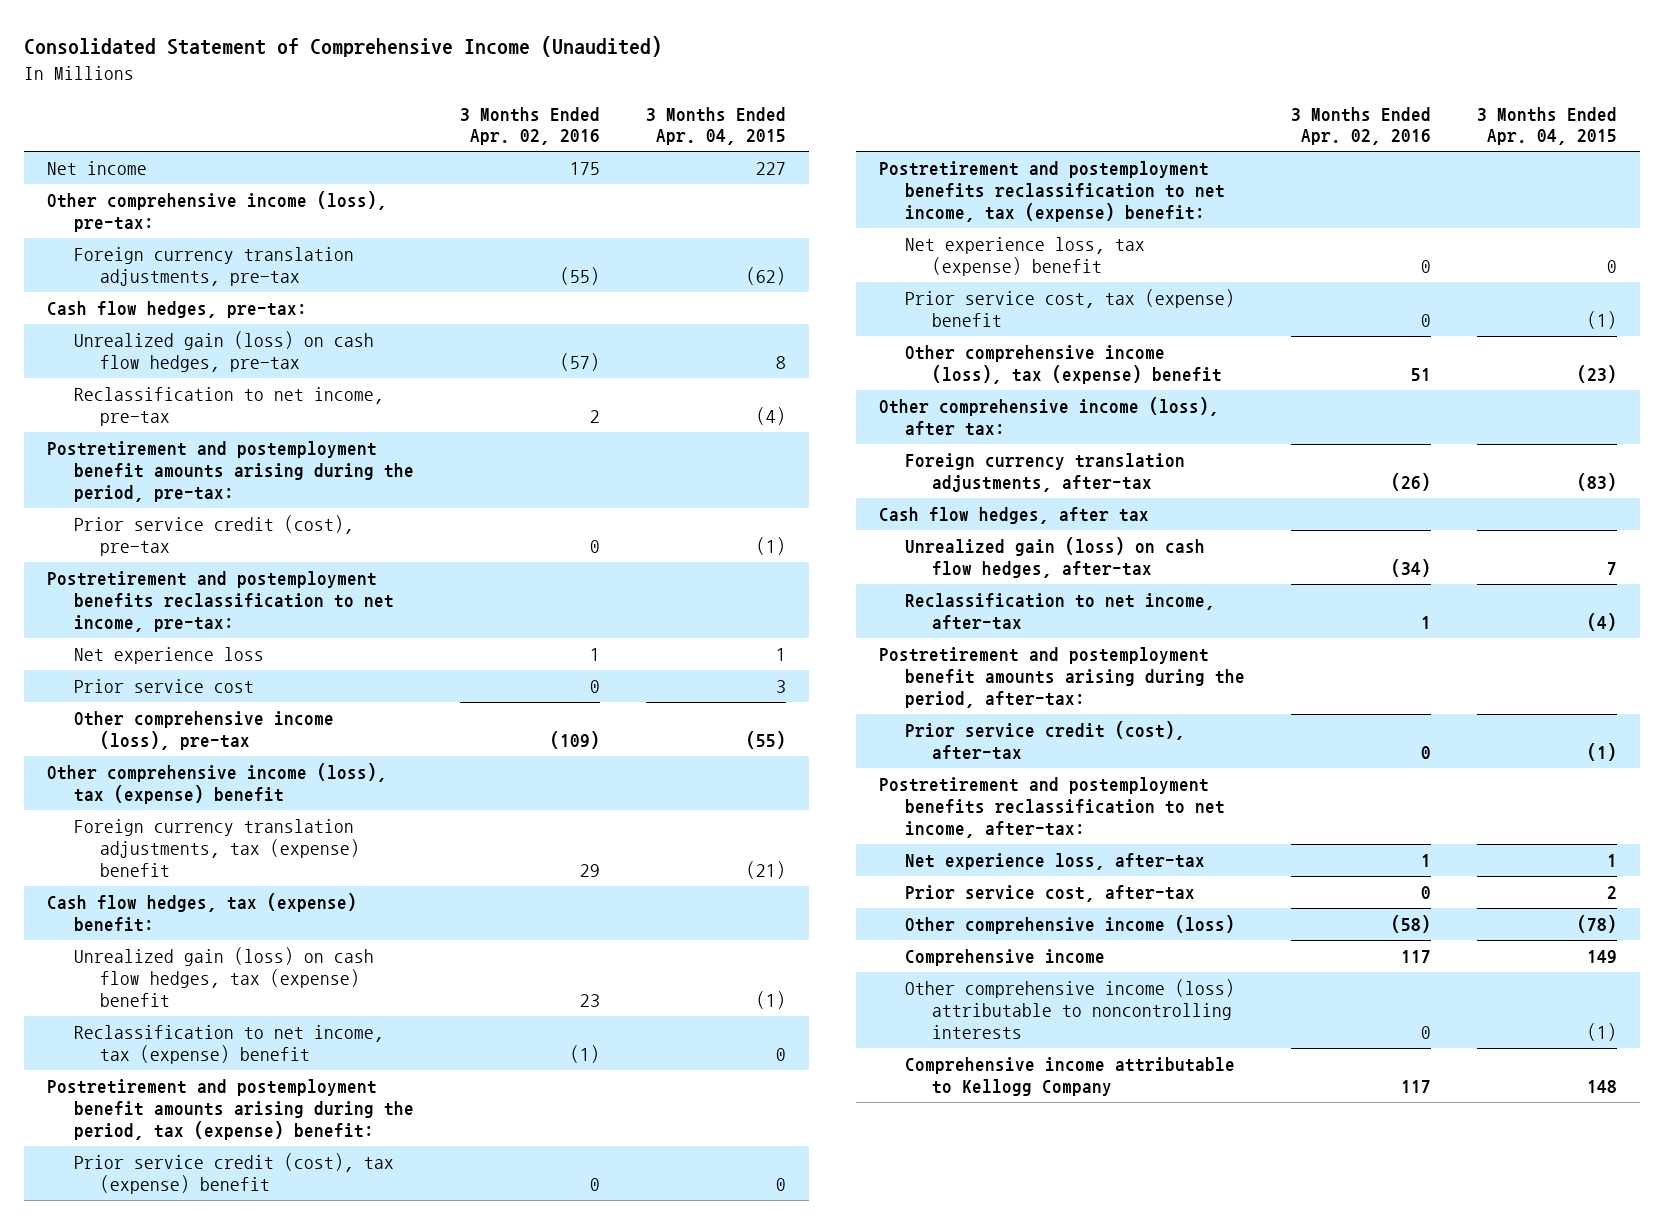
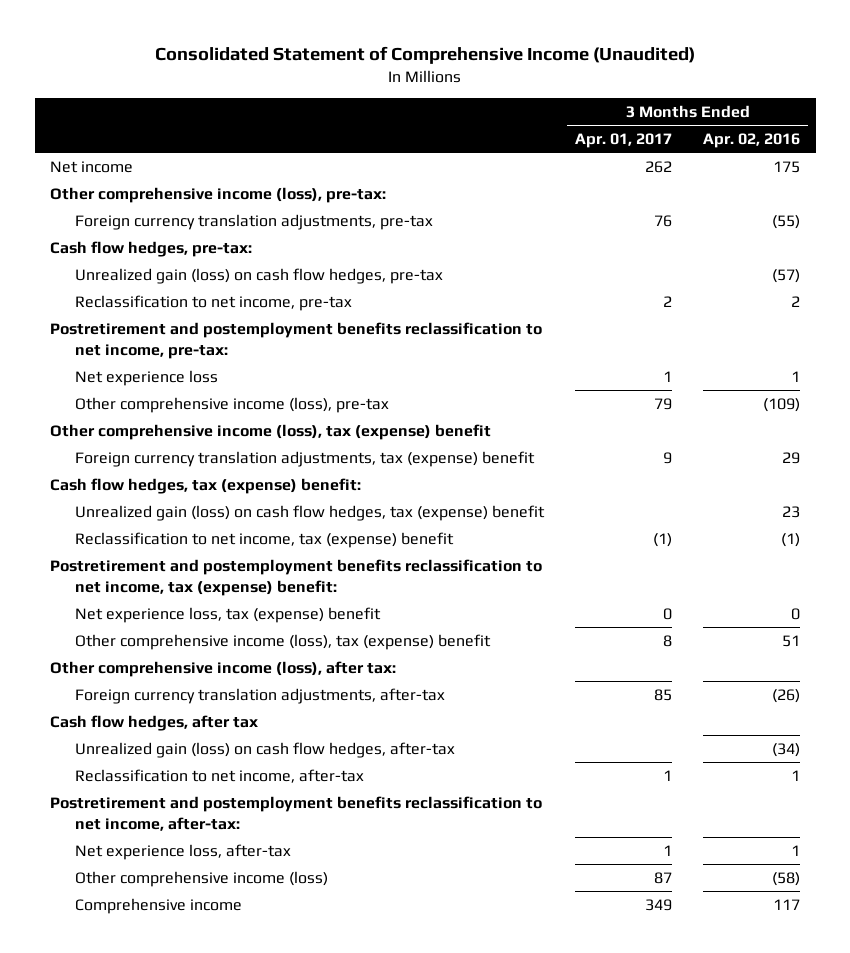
[645,106,786,146] 3 Months Ended Apr. 04, 2015 -> none
none -> [575,132,673,148] Apr. 01, 2017
[47,441,414,502] Postretirement and postemployment benefit amounts arising during the period, pre-tax: -> none
[73,515,354,556] Prior service credit (cost), pre-tax -> none
[73,679,254,694] Prior service cost -> none
[47,1079,414,1140] Postretirement and postemployment benefit amounts arising during the period, tax (expense) benefit: -> none
[73,1153,394,1194] Prior service credit (cost), tax (expense) benefit -> none
[905,289,1236,327] Prior service cost, tax (expense) benefit -> none
[878,647,1246,708] Postretirement and postemployment benefit amounts arising during the period, after-tax: -> none
[905,721,1186,760] Prior service credit (cost), after-tax -> none
[905,885,1196,903] Prior service cost, after-tax -> none
[905,979,1236,1039] Other comprehensive income (loss) attributable to noncontrolling interests -> none
[905,1057,1236,1096] Comprehensive income attributable to Kellogg Company -> none

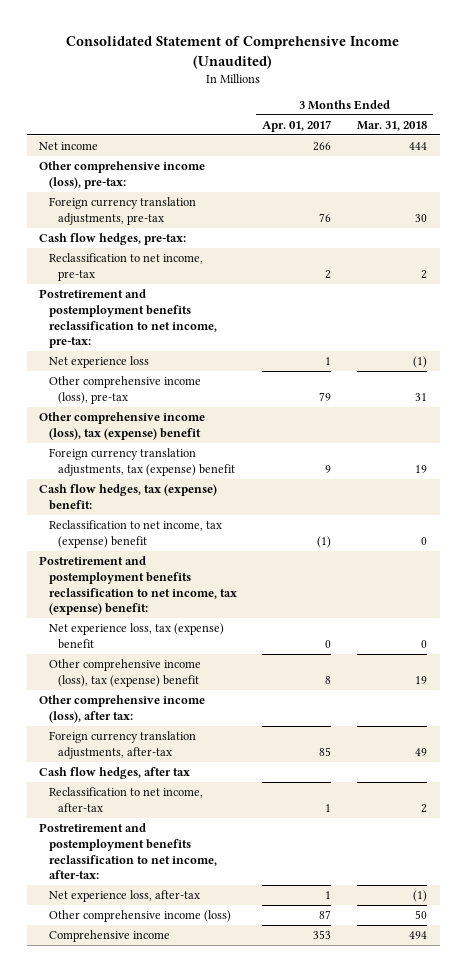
[703,132,801,148] Apr. 02, 2016 -> none
none -> [356,120,427,131] Mar. 31, 2018
[645,160,673,173] 262 -> [313,141,332,151] 266
[75,267,444,284] Unrealized gain (loss) on cash flow hedges, pre-tax -> none
[75,504,546,521] Unrealized gain (loss) on cash flow hedges, tax (expense) benefit -> none
[75,741,456,758] Unrealized gain (loss) on cash flow hedges, after-tax -> none
[645,898,673,911] 349 -> [313,929,332,939] 353

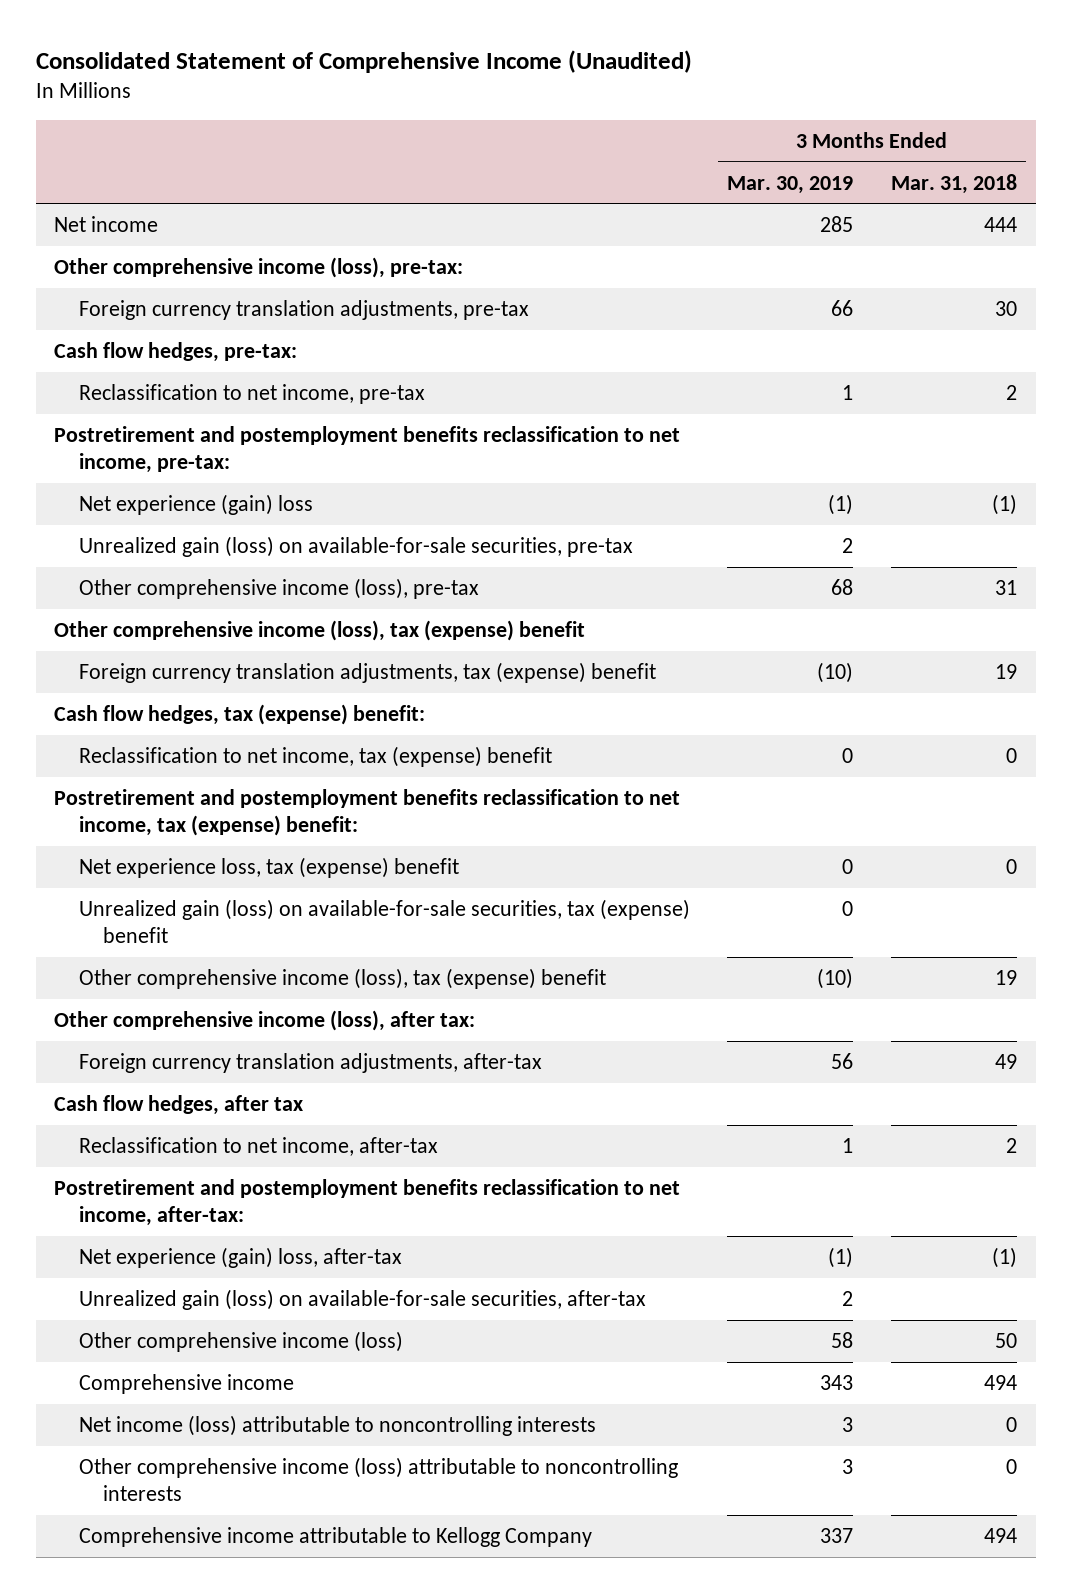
[262,119,332,132] Apr. 01, 2017 -> none
none -> [727,175,854,194] Mar. 30, 2019
[48,355,149,368] Net experience loss -> [78,493,313,515] Net experience (gain) loss
none -> [78,535,633,557] Unrealized gain (loss) on available-for-sale securities, pre-tax
none -> [78,898,690,944] Unrealized gain (loss) on available-for-sale securities, tax (expense) benefit
[48,889,200,902] Net experience loss, after-tax -> [78,1246,402,1268] Net experience (gain) loss, after-tax
none -> [78,1288,646,1310] Unrealized gain (loss) on available-for-sale securities, after-tax
none -> [78,1414,596,1436] Net income (loss) attributable to noncontrolling interests
none -> [78,1456,678,1502] Other comprehensive income (loss) attributable to noncontrolling interests
none -> [78,1526,592,1547] Comprehensive income attributable to Kellogg Company

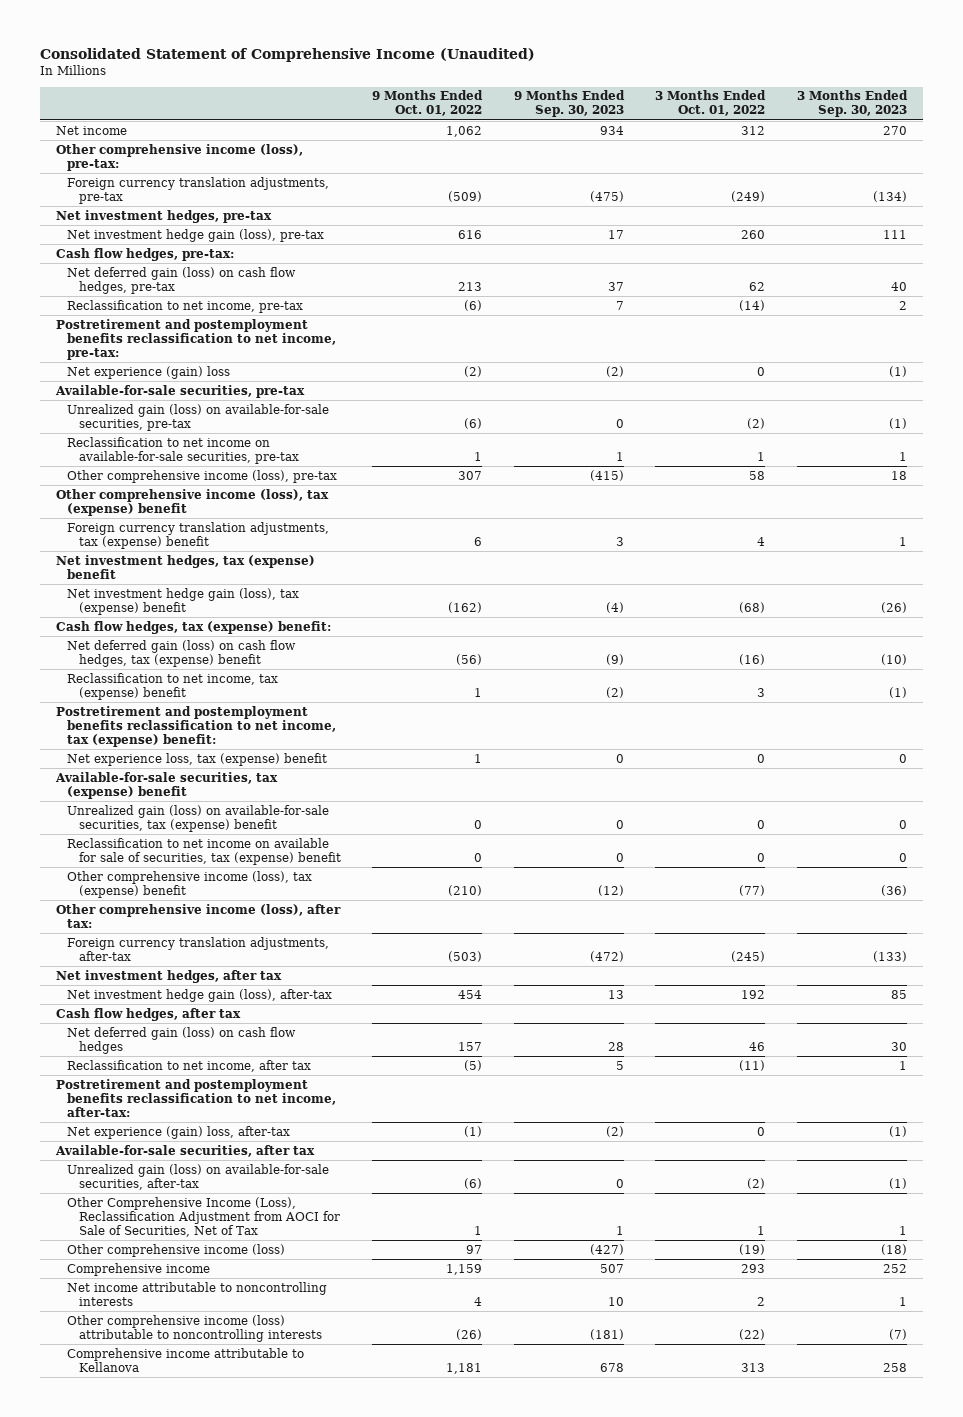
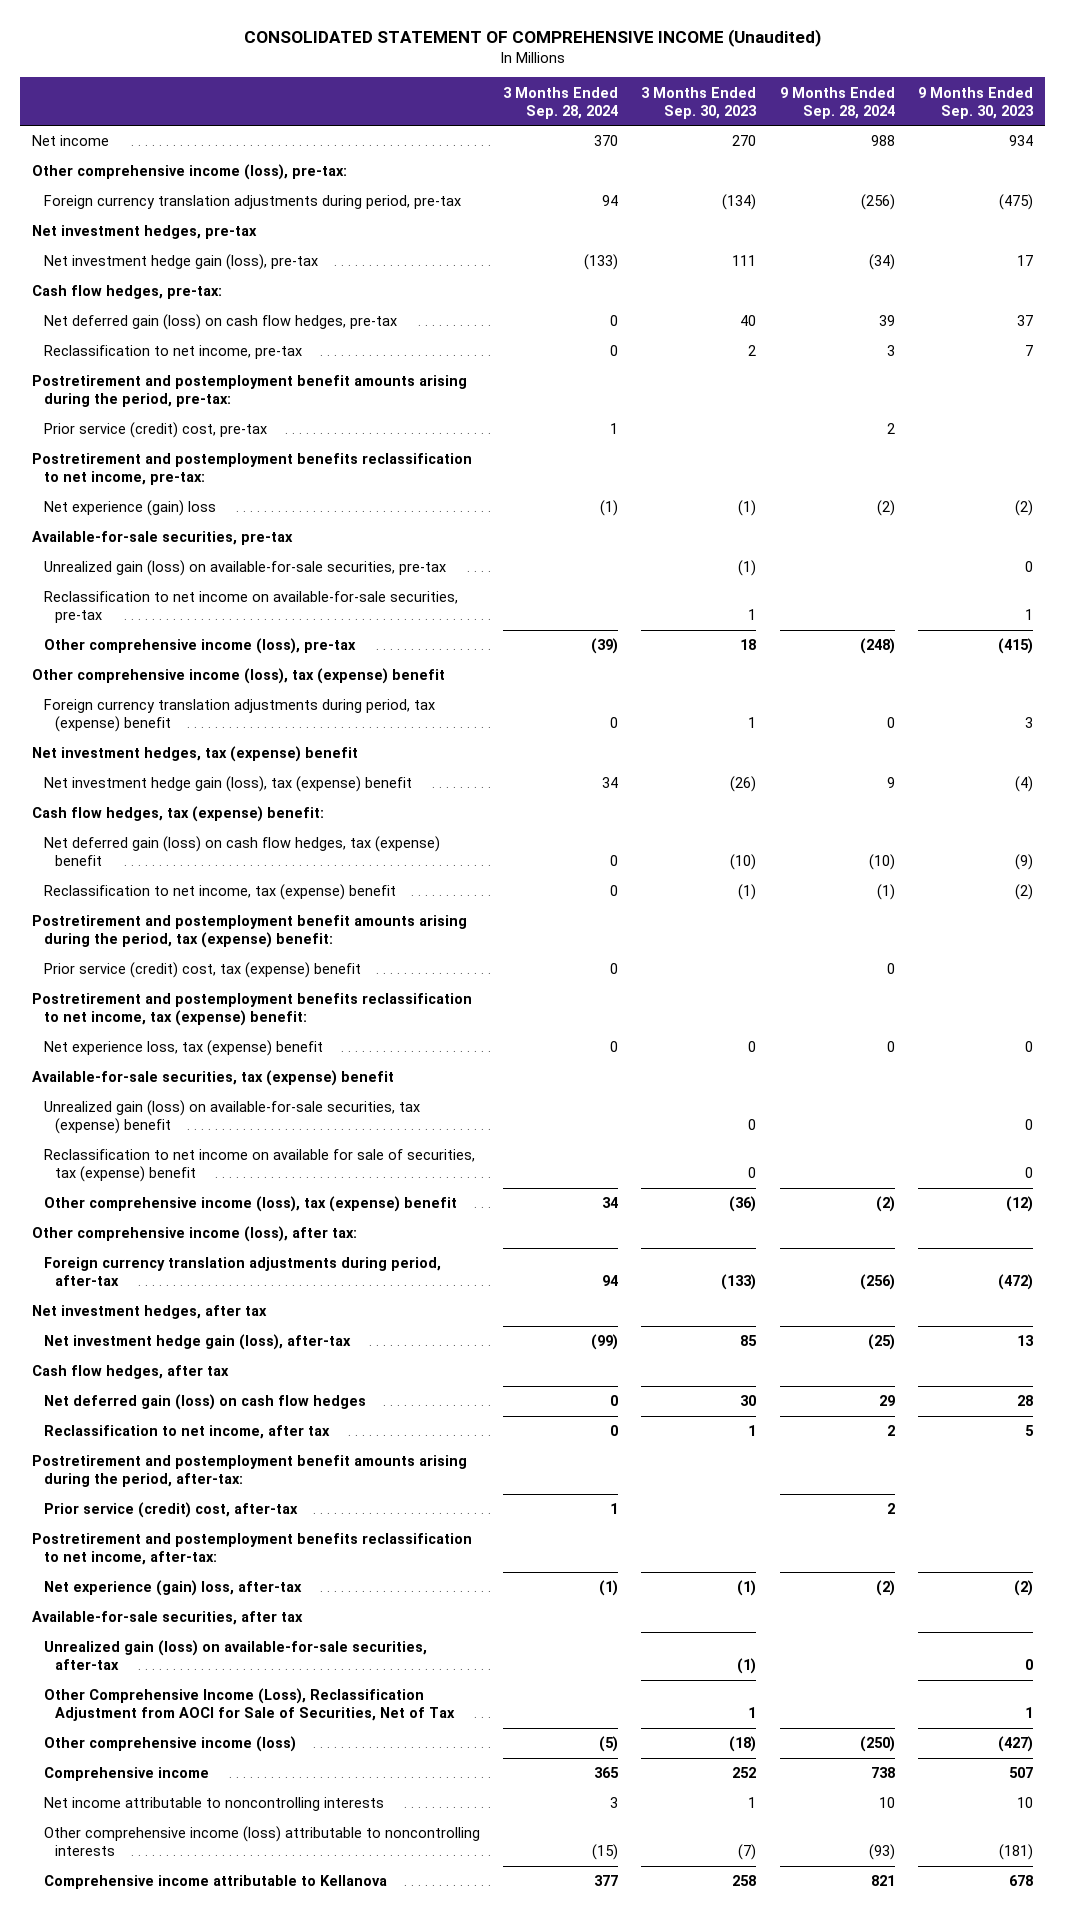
[40,47,536,62] Consolidated Statement of Comprehensive Income (Unaudited) -> [243,28,821,47] CONSOLIDATED STATEMENT OF COMPREHENSIVE INCOME (Unaudited)
[372,90,484,117] 9 Months Ended Oct. 01, 2022 -> none
[655,90,767,117] 3 Months Ended Oct. 01, 2022 -> none
none -> [503,86,619,119] 3 Months Ended Sep. 28, 2024
none -> [779,86,895,119] 9 Months Ended Sep. 28, 2024
[67,176,330,204] Foreign currency translation adjustments, pre-tax -> [43,195,461,210] Foreign currency translation adjustments during period, pre-tax
none -> [31,375,467,408] Postretirement and postemployment benefit amounts arising during the period, pre-tax:
none -> [43,422,267,439] Prior service (credit) cost, pre-tax
[67,521,330,549] Foreign currency translation adjustments, tax (expense) benefit -> [43,699,435,733] Foreign currency translation adjustments during period, tax (expense) benefit
none -> [31,915,467,949] Postretirement and postemployment benefit amounts arising during the period, tax (expense) benefit:
none -> [43,962,361,979] Prior service (credit) cost, tax (expense) benefit
[67,936,330,961] Foreign currency translation adjustments, after-tax -> [43,1257,441,1287] Foreign currency translation adjustments during period, after-tax
none -> [31,1455,467,1488] Postretirement and postemployment benefit amounts arising during the period, after-tax:
none -> [43,1502,298,1519] Prior service (credit) cost, after-tax

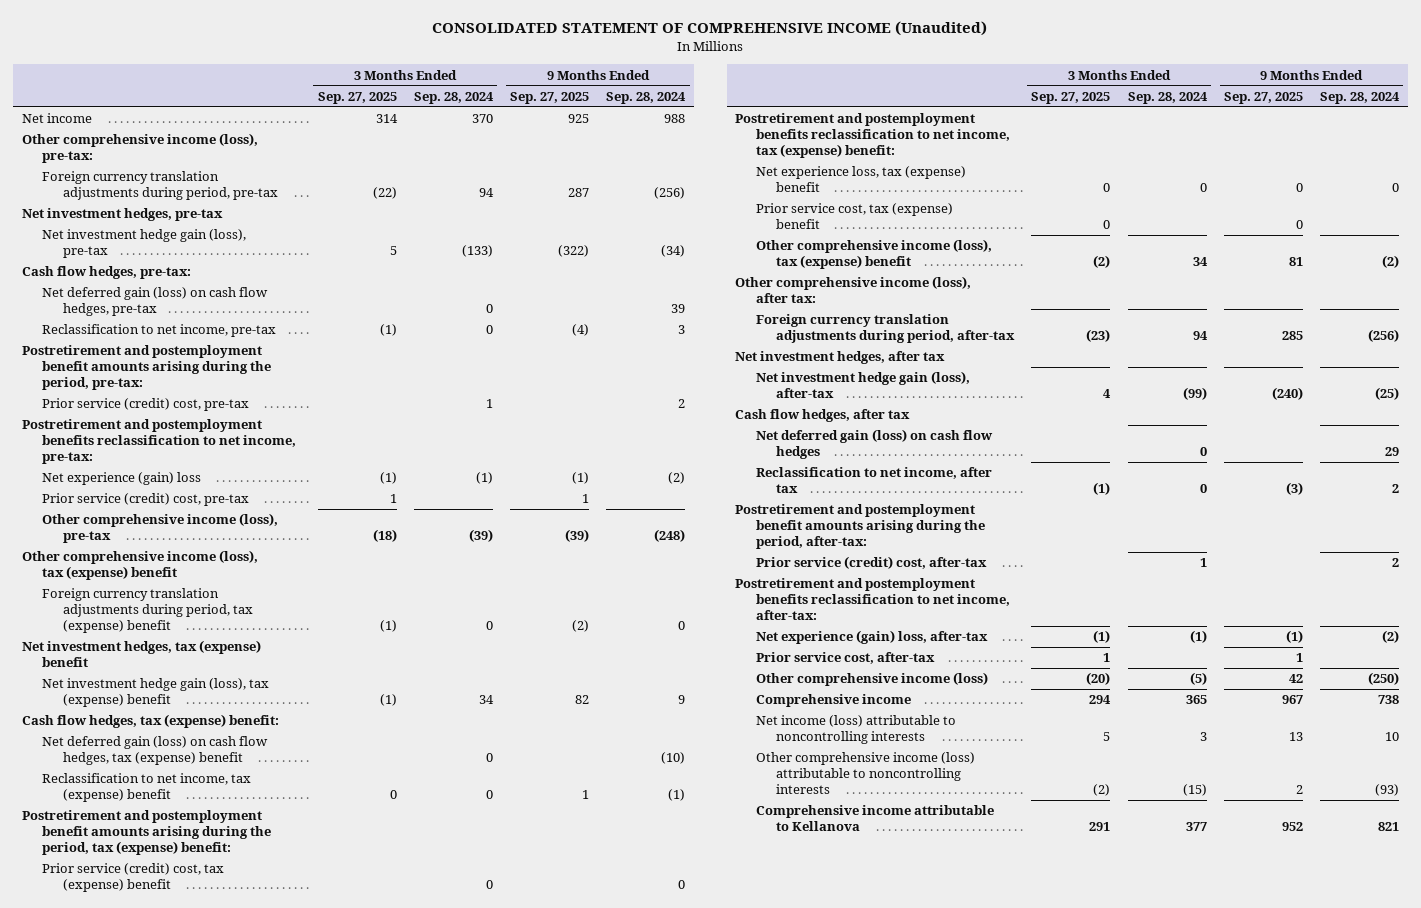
[641,86,758,119] 3 Months Ended Sep. 30, 2023 -> none
[918,86,1035,119] 9 Months Ended Sep. 30, 2023 -> none
none -> [317,91,397,104] Sep. 27, 2025
none -> [510,91,590,104] Sep. 27, 2025
[31,531,293,546] Available-for-sale securities, pre-tax -> none
[43,560,446,577] Unrealized gain (loss) on available-for-sale securities, pre-tax -> none
[43,591,458,624] Reclassification to net income on available-for-sale securities, pre-tax -> none
none -> [42,493,250,507] Prior service (credit) cost, pre-tax
[31,1070,394,1087] Available-for-sale securities, tax (expense) benefit -> none
[43,1100,420,1135] Unrealized gain (loss) on available-for-sale securities, tax (expense) benefit -> none
[43,1149,475,1183] Reclassification to net income on available for sale of securities, tax (expense) benefit -> none
none -> [755,203,953,230] Prior service cost, tax (expense) benefit
[31,1611,303,1626] Available-for-sale securities, after tax -> none
[43,1640,427,1671] Unrealized gain (loss) on available-for-sale securities, after-tax -> none
[43,1688,456,1722] Other Comprehensive Income (Loss), Reclassification Adjustment from AOCI for Sale of Securities, Net of Tax -> none
none -> [755,652,935,665] Prior service cost, after-tax
[43,1797,384,1812] Net income attributable to noncontrolling interests -> [755,715,956,745] Net income (loss) attributable to noncontrolling interests

